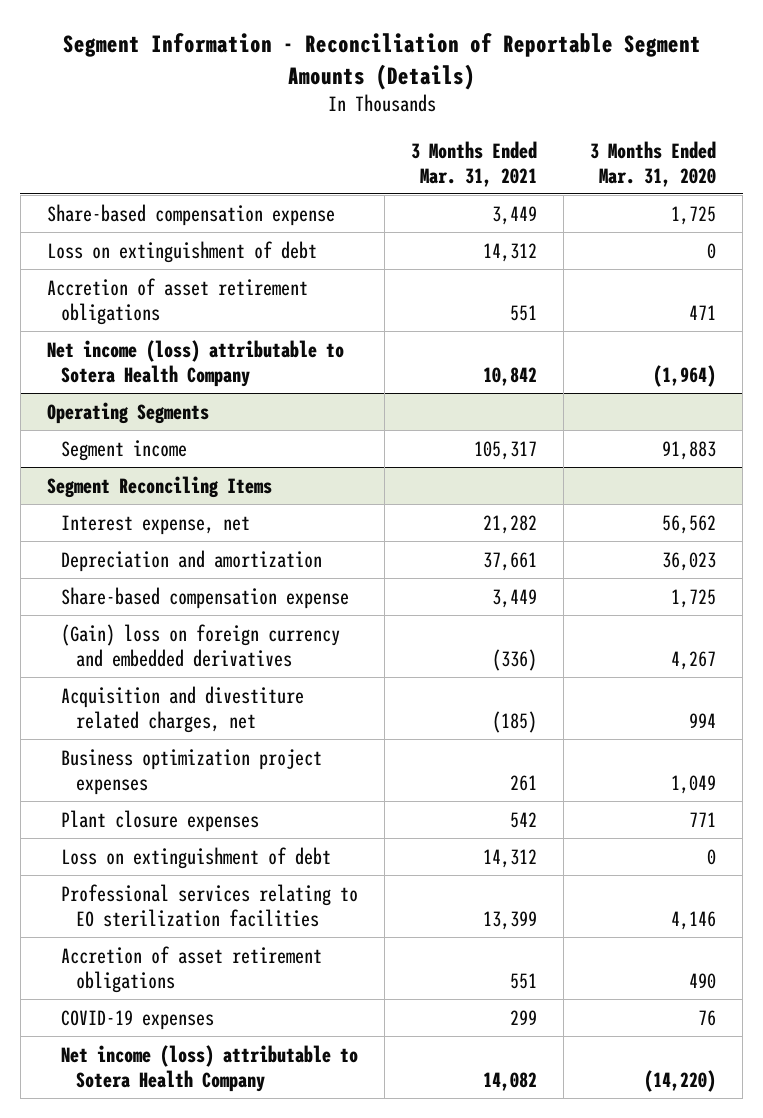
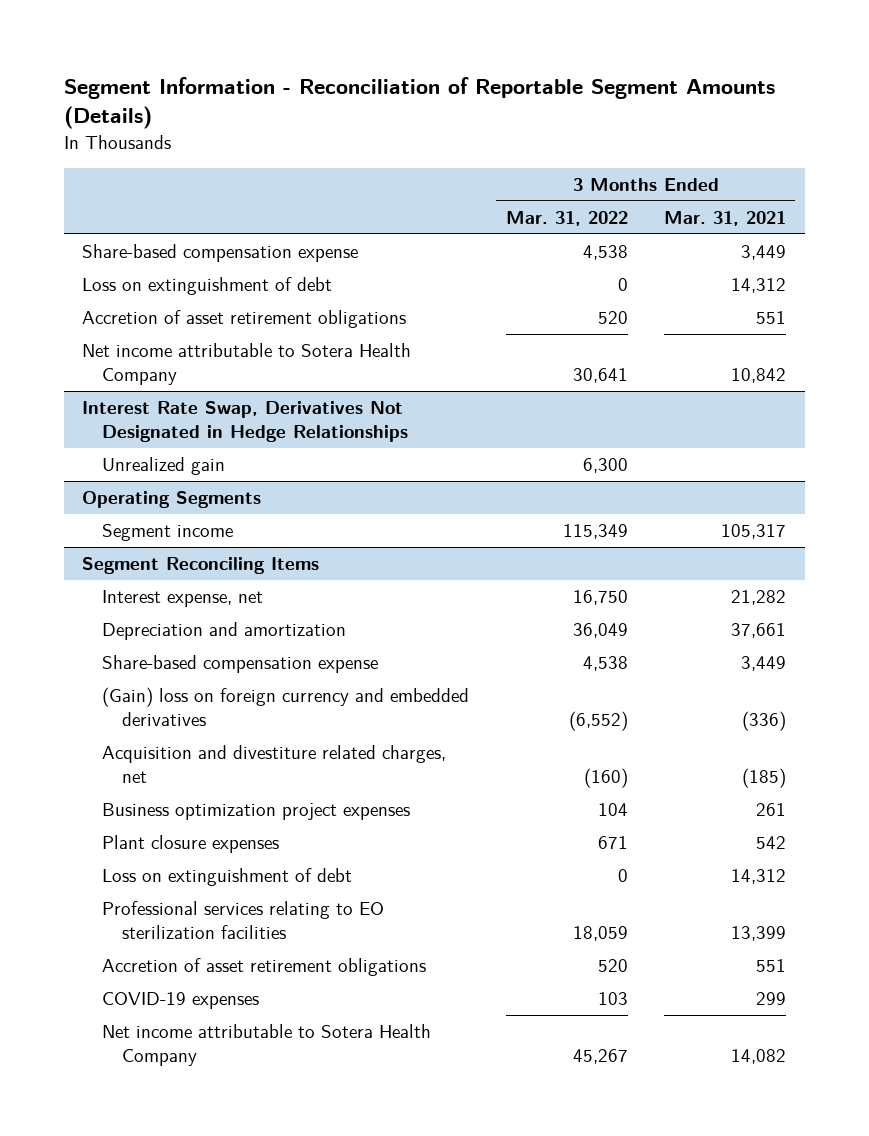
[590,140,717,187] 3 Months Ended Mar. 31, 2020 -> none
none -> [505,210,628,226] Mar. 31, 2022
[46,339,344,387] Net income (loss) attributable to Sotera Health Company -> [82,343,412,385] Net income attributable to Sotera Health Company
none -> [82,401,408,442] Interest Rate Swap, Derivatives Not Designated in Hedge Relationships
none -> [101,457,225,476] Unrealized gain
[61,1044,359,1092] Net income (loss) attributable to Sotera Health Company -> [101,1024,431,1066] Net income attributable to Sotera Health Company

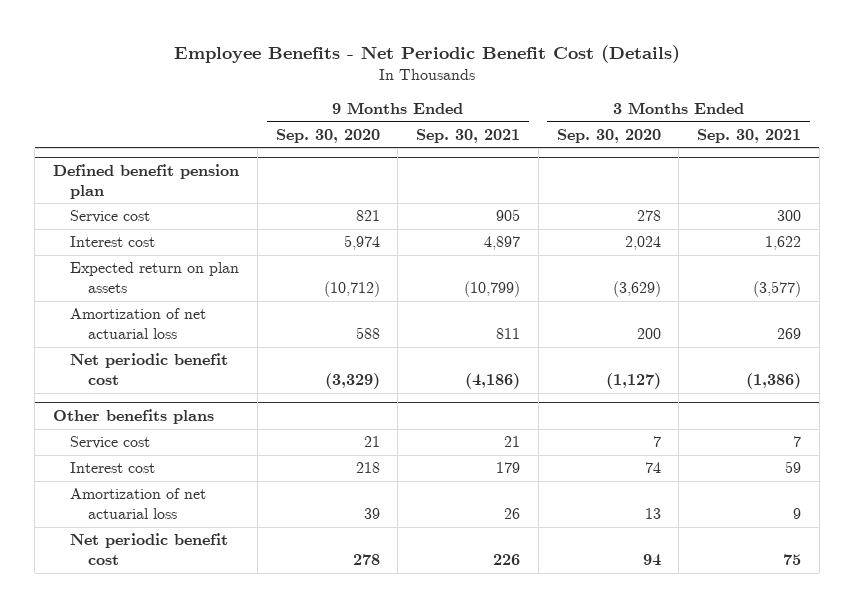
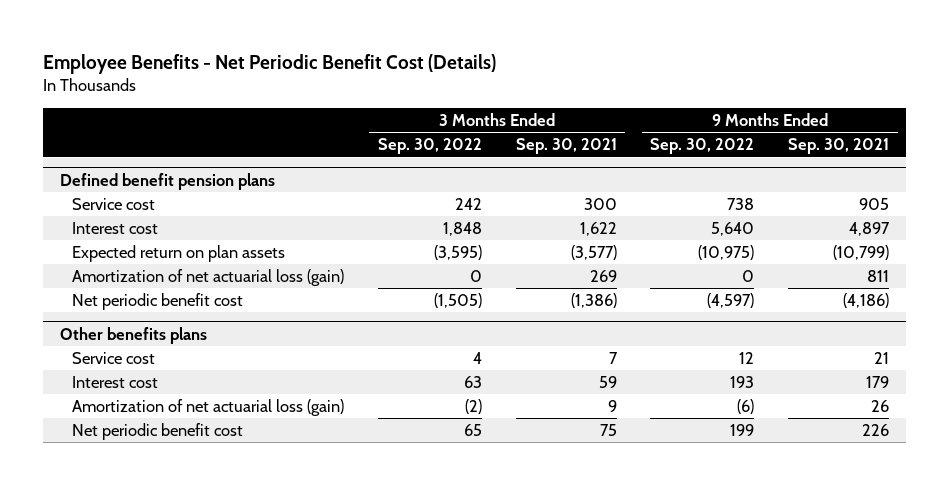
[275,128,380,143] Sep. 30, 2020 -> none
[556,128,661,143] Sep. 30, 2020 -> none
none -> [377,138,482,155] Sep. 30, 2022
none -> [650,138,755,155] Sep. 30, 2022
[53,164,240,199] Defined benefit pension plan -> [59,172,275,190] Defined benefit pension plans
[70,308,207,340] Amortization of net actuarial loss -> [71,269,344,287] Amortization of net actuarial loss (gain)
[70,488,207,520] Amortization of net actuarial loss -> [71,399,344,417] Amortization of net actuarial loss (gain)

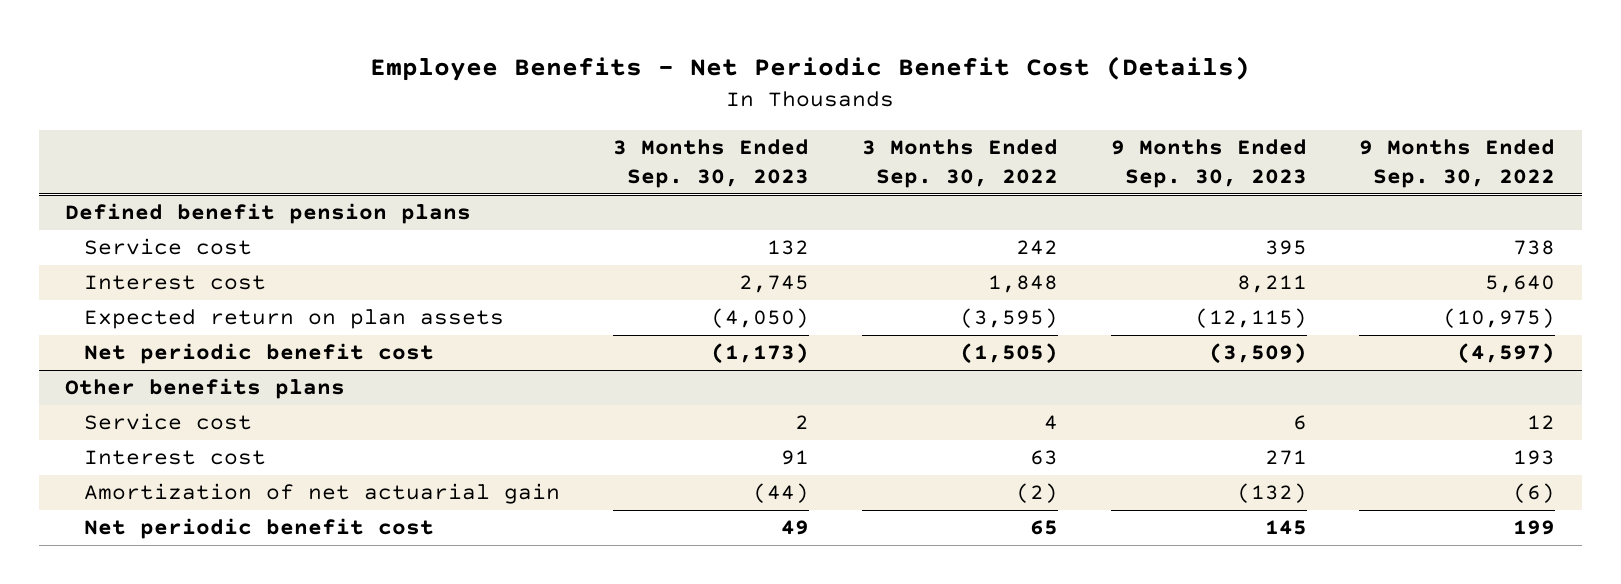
[515,138,617,155] Sep. 30, 2021 -> none
[788,138,890,155] Sep. 30, 2021 -> none
none -> [612,138,809,189] 3 Months Ended Sep. 30, 2023
none -> [1110,138,1307,189] 9 Months Ended Sep. 30, 2023
[71,269,344,287] Amortization of net actuarial loss (gain) -> none
[71,399,344,417] Amortization of net actuarial loss (gain) -> [83,483,560,505] Amortization of net actuarial gain

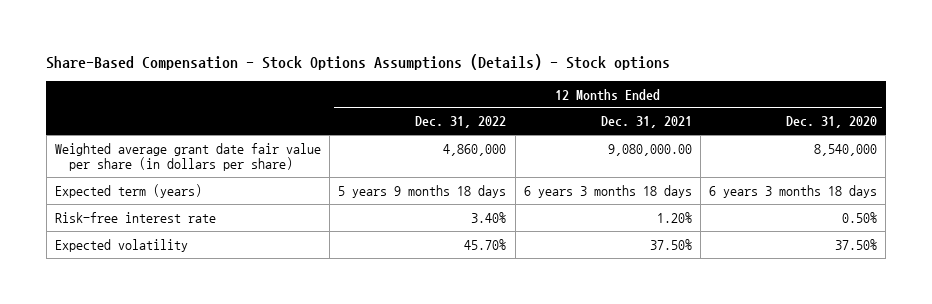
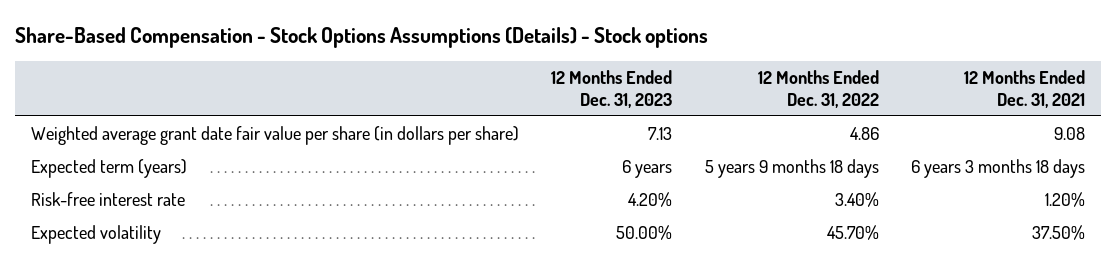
[786,116,878,129] Dec. 31, 2020 -> none
none -> [551,69,673,108] 12 Months Ended Dec. 31, 2023
[443,143,507,156] 4,860,000 -> [849,127,879,141] 4.86
[607,143,692,156] 9,080,000.00 -> [1054,127,1086,141] 9.08

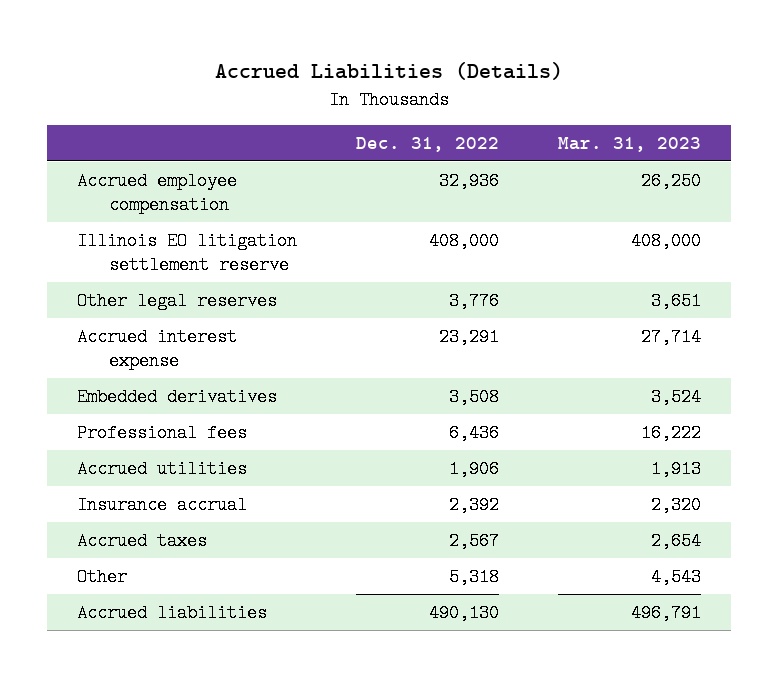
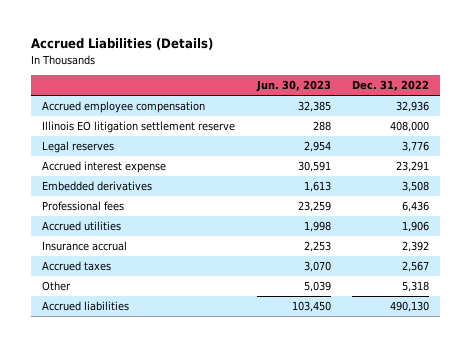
[558,136,702,152] Mar. 31, 2023 -> none
none -> [255,80,331,93] Jun. 30, 2023
[76,291,277,310] Other legal reserves -> [41,141,114,154] Legal reserves

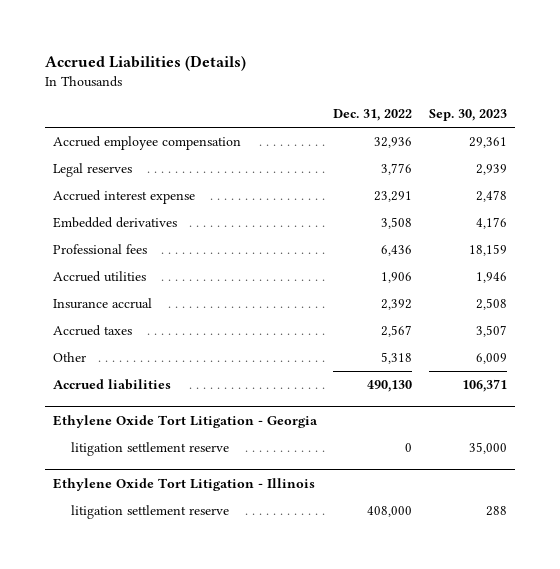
[255,80,331,93] Jun. 30, 2023 -> none
none -> [428,108,507,121] Sep. 30, 2023
[41,121,235,134] Illinois EO litigation settlement reserve -> none
none -> [53,415,319,429] Ethylene Oxide Tort Litigation - Georgia
none -> [71,442,230,457] litigation settlement reserve
none -> [53,478,316,492] Ethylene Oxide Tort Litigation - Illinois
none -> [71,505,230,520] litigation settlement reserve

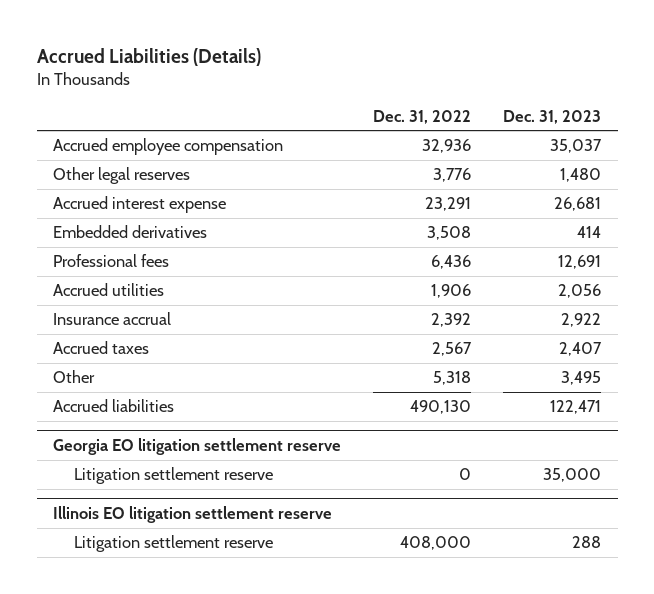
[428,108,507,121] Sep. 30, 2023 -> none
none -> [503,109,602,124] Dec. 31, 2023
[53,163,133,178] Legal reserves -> [52,167,190,185] Other legal reserves
[53,415,319,429] Ethylene Oxide Tort Litigation - Georgia -> [52,438,341,456] Georgia EO litigation settlement reserve
[71,442,230,457] litigation settlement reserve -> [73,467,273,485] Litigation settlement reserve
[53,478,316,492] Ethylene Oxide Tort Litigation - Illinois -> [52,506,332,524] Illinois EO litigation settlement reserve
[71,505,230,520] litigation settlement reserve -> [73,535,273,553] Litigation settlement reserve

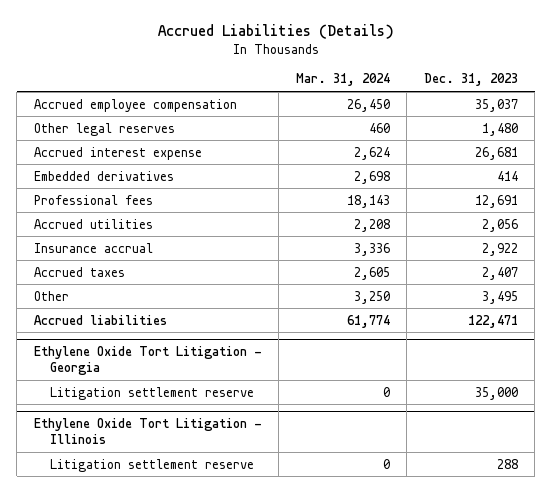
[373,109,472,124] Dec. 31, 2022 -> none
none -> [295,73,390,87] Mar. 31, 2024
[52,438,341,456] Georgia EO litigation settlement reserve -> [33,346,262,376] Ethylene Oxide Tort Litigation - Georgia
[52,506,332,524] Illinois EO litigation settlement reserve -> [33,418,262,445] Ethylene Oxide Tort Litigation - Illinois

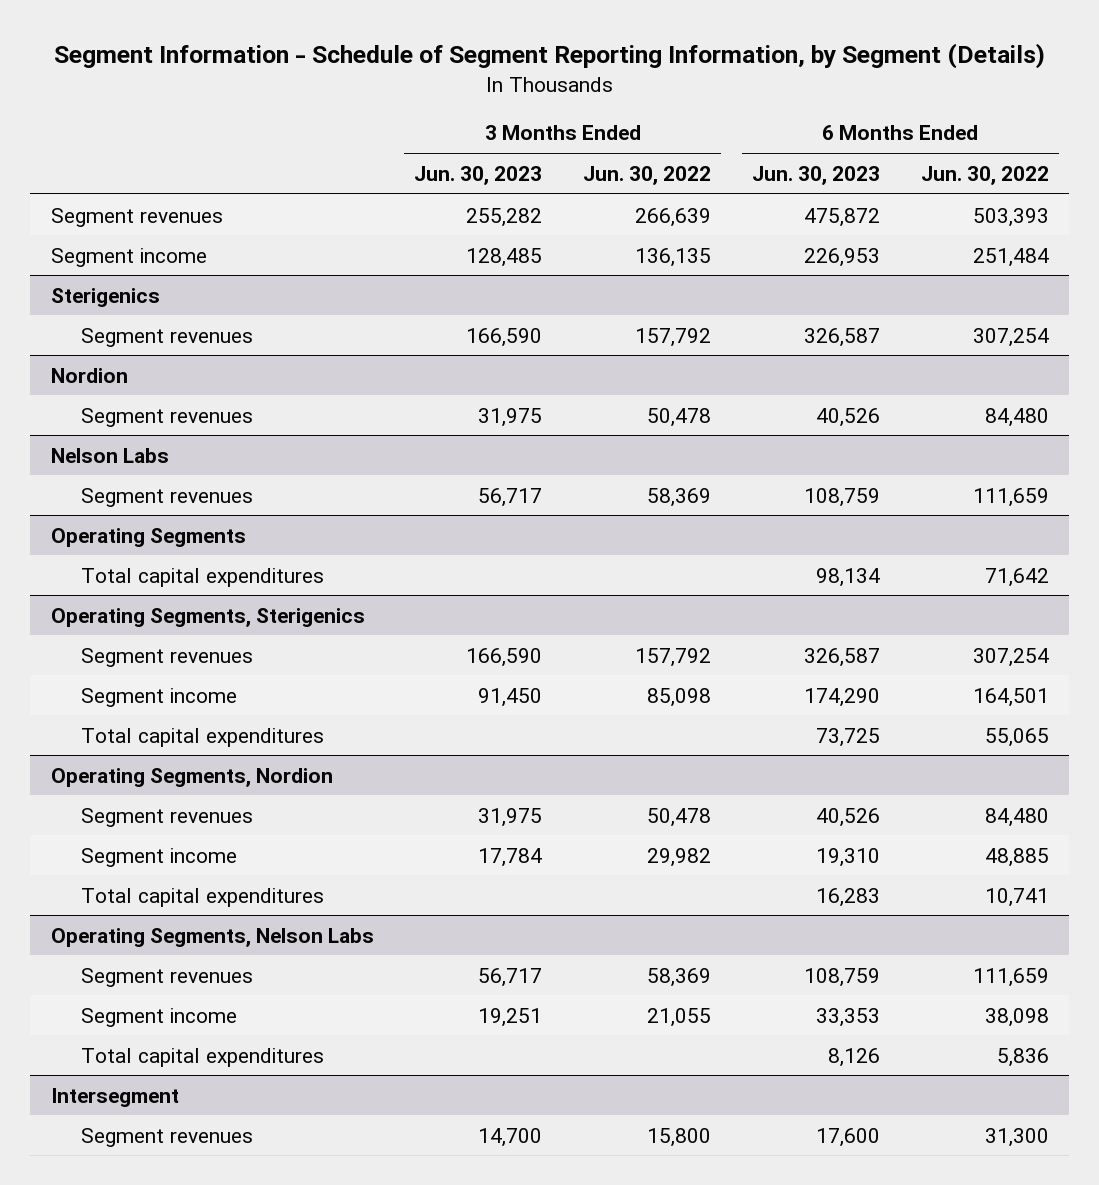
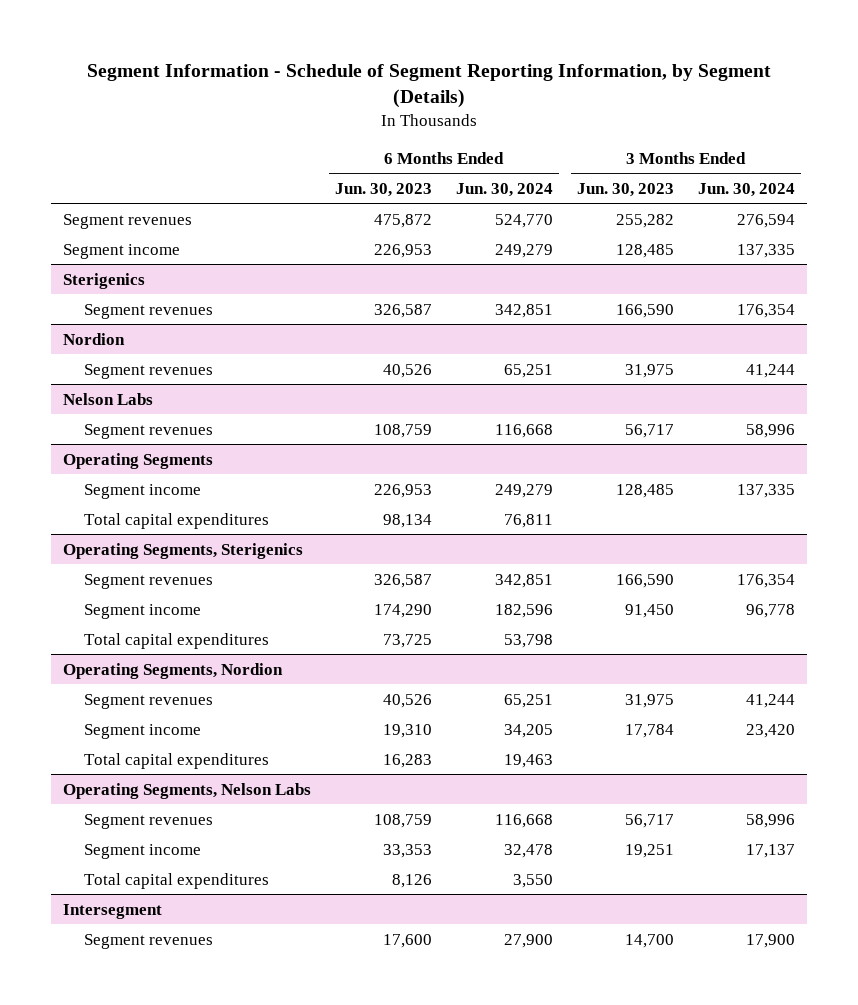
[583,165,712,185] Jun. 30, 2022 -> none
[920,165,1049,185] Jun. 30, 2022 -> none
none -> [455,182,553,197] Jun. 30, 2024
none -> [697,182,795,197] Jun. 30, 2024
none -> [84,483,202,499] Segment income

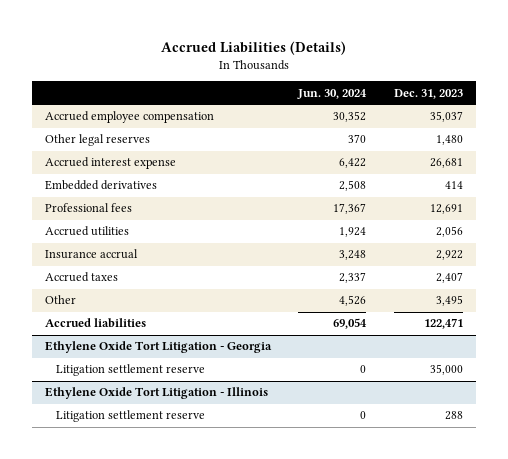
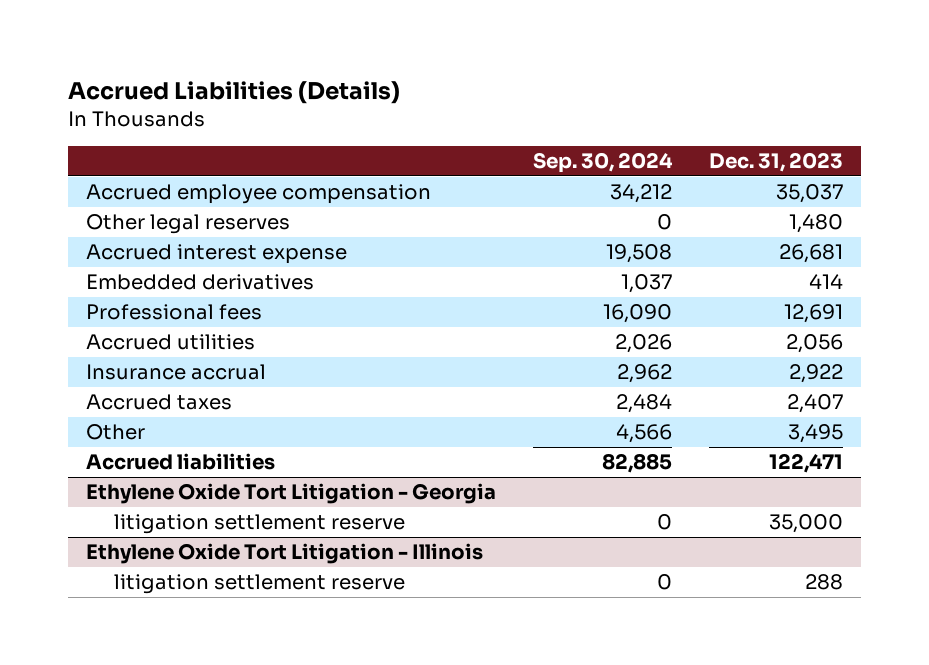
[297,88,368,99] Jun. 30, 2024 -> none
none -> [533,152,674,174] Sep. 30, 2024
[55,364,205,377] Litigation settlement reserve -> [114,514,406,535] litigation settlement reserve
[55,410,205,423] Litigation settlement reserve -> [114,574,406,595] litigation settlement reserve

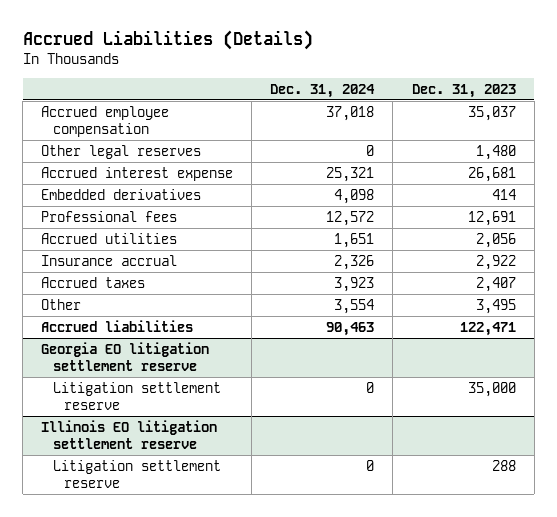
[533,152,674,174] Sep. 30, 2024 -> none
none -> [270,83,376,98] Dec. 31, 2024
[86,483,497,505] Ethylene Oxide Tort Litigation - Georgia -> [41,341,210,371] Georgia EO litigation settlement reserve
[114,514,406,535] litigation settlement reserve -> [52,381,221,410] Litigation settlement reserve
[86,543,484,565] Ethylene Oxide Tort Litigation - Illinois -> [41,419,218,449] Illinois EO litigation settlement reserve
[114,574,406,595] litigation settlement reserve -> [52,459,221,488] Litigation settlement reserve

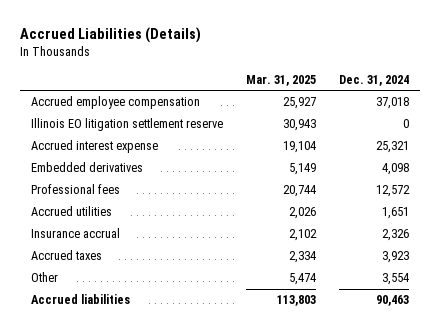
[411,83,516,98] Dec. 31, 2023 -> none
none -> [245,74,316,86] Mar. 31, 2025
[41,144,202,159] Other legal reserves -> none
none -> [31,118,224,132] Illinois EO litigation settlement reserve
[41,341,210,371] Georgia EO litigation settlement reserve -> none
[52,381,221,410] Litigation settlement reserve -> none
[41,419,218,449] Illinois EO litigation settlement reserve -> none
[52,459,221,488] Litigation settlement reserve -> none

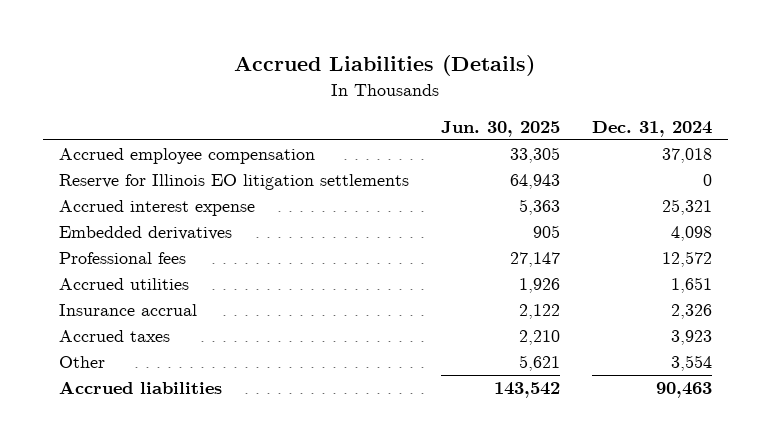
[245,74,316,86] Mar. 31, 2025 -> none
none -> [440,120,560,137] Jun. 30, 2025
[31,118,224,132] Illinois EO litigation settlement reserve -> [59,174,410,191] Reserve for Illinois EO litigation settlements

